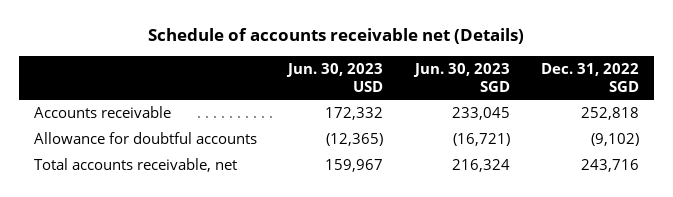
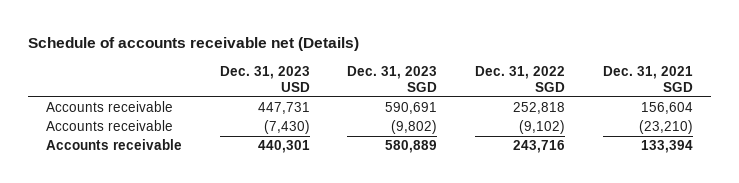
[286,62,384,92] Jun. 30, 2023 USD -> none
[412,62,510,92] Jun. 30, 2023 SGD -> none
none -> [219,65,310,92] Dec. 31, 2023 USD
none -> [347,65,438,92] Dec. 31, 2023 SGD
none -> [602,65,693,92] Dec. 31, 2021 SGD
[34,132,258,145] Allowance for doubtful accounts -> [46,120,174,132] Accounts receivable
[34,158,238,173] Total accounts receivable, net -> [46,139,183,151] Accounts receivable

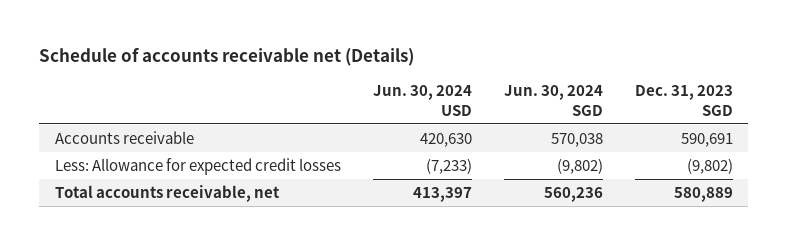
[219,65,310,92] Dec. 31, 2023 USD -> none
[475,65,566,92] Dec. 31, 2022 SGD -> none
[602,65,693,92] Dec. 31, 2021 SGD -> none
none -> [372,85,472,116] Jun. 30, 2024 USD
none -> [503,85,603,116] Jun. 30, 2024 SGD
[46,120,174,132] Accounts receivable -> [55,157,342,175] Less: Allowance for expected credit losses
[46,139,183,151] Accounts receivable -> [55,184,281,202] Total accounts receivable, net

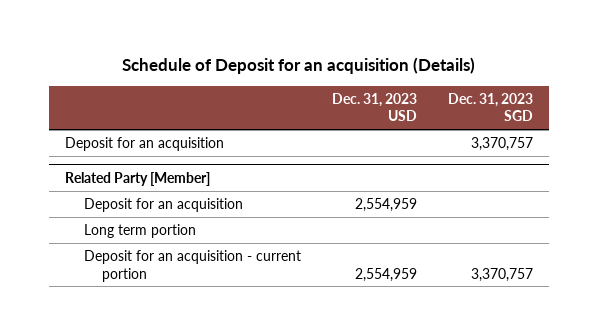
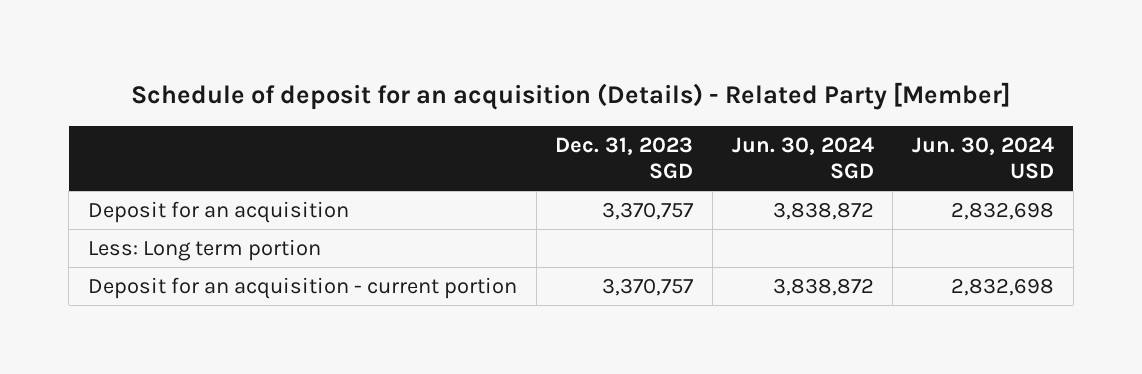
[122,57,476,75] Schedule of Deposit for an acquisition (Details) -> [130,82,1011,111] Schedule of deposit for an acquisition (Details) - Related Party [Member]
[331,92,417,122] Dec. 31, 2023 USD -> none
none -> [731,136,874,180] Jun. 30, 2024 SGD
none -> [911,136,1054,180] Jun. 30, 2024 USD
[65,171,211,186] Related Party [Member] -> none
[83,198,243,213] Deposit for an acquisition -> none
[83,224,196,239] Long term portion -> [88,239,322,262] Less: Long term portion

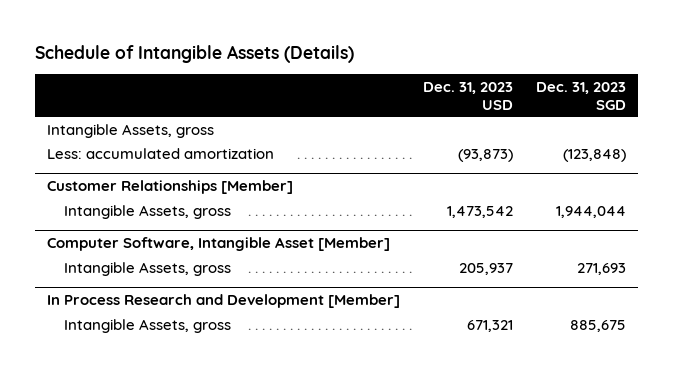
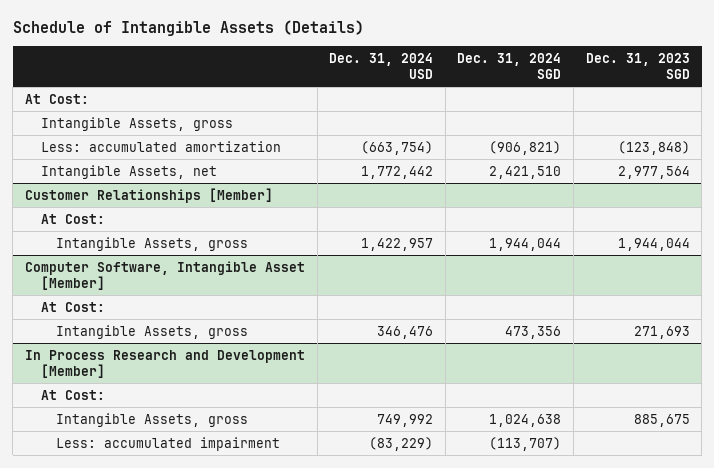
[423,81,514,110] Dec. 31, 2023 USD -> none
none -> [329,52,434,80] Dec. 31, 2024 USD
none -> [457,52,562,80] Dec. 31, 2024 SGD
none -> [24,93,89,104] At Cost:
none -> [40,164,217,179] Intangible Assets, net
none -> [40,213,105,224] At Cost:
none -> [40,301,105,312] At Cost:
none -> [40,389,105,400] At Cost:
none -> [56,436,281,451] Less: accumulated impairment

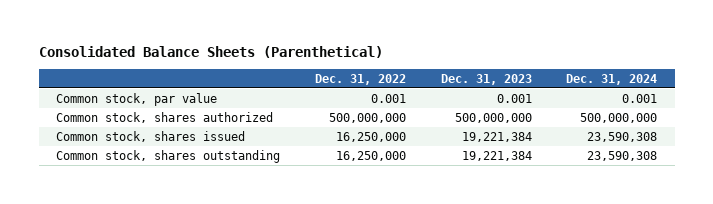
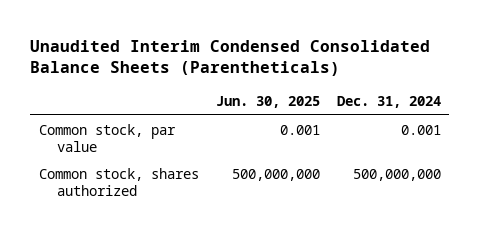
[38,46,383,59] Consolidated Balance Sheets (Parenthetical) -> [30,39,431,77] Unaudited Interim Condensed Consolidated Balance Sheets (Parentheticals)
[314,73,406,85] Dec. 31, 2022 -> none
[440,73,532,85] Dec. 31, 2023 -> none
none -> [215,96,320,109] Jun. 30, 2025
[55,130,245,142] Common stock, shares issued -> none
[55,149,280,163] Common stock, shares outstanding -> none

